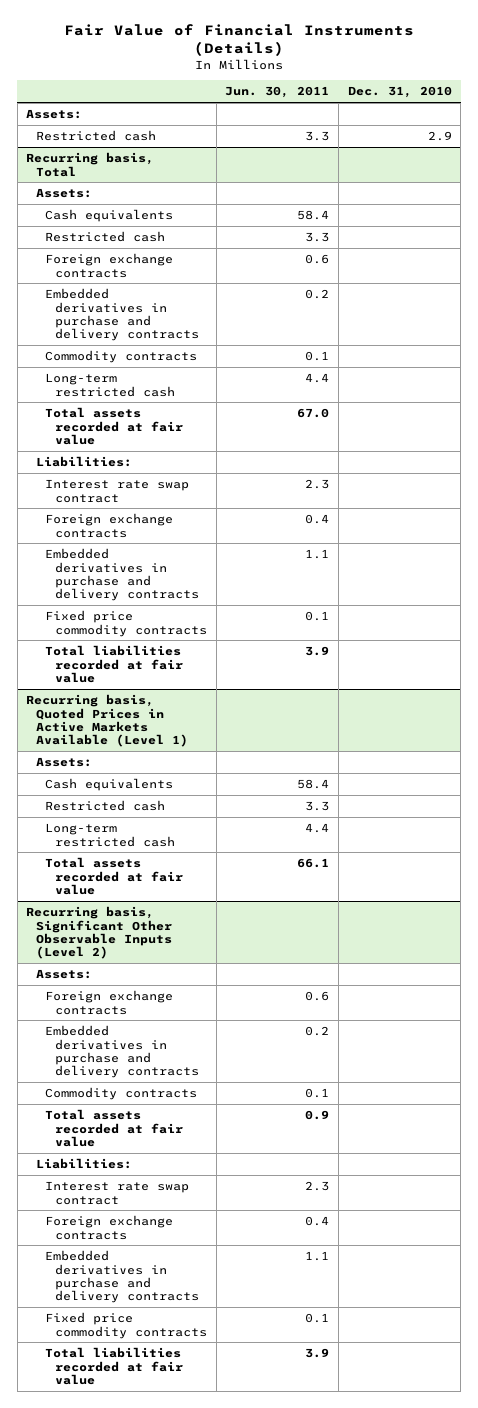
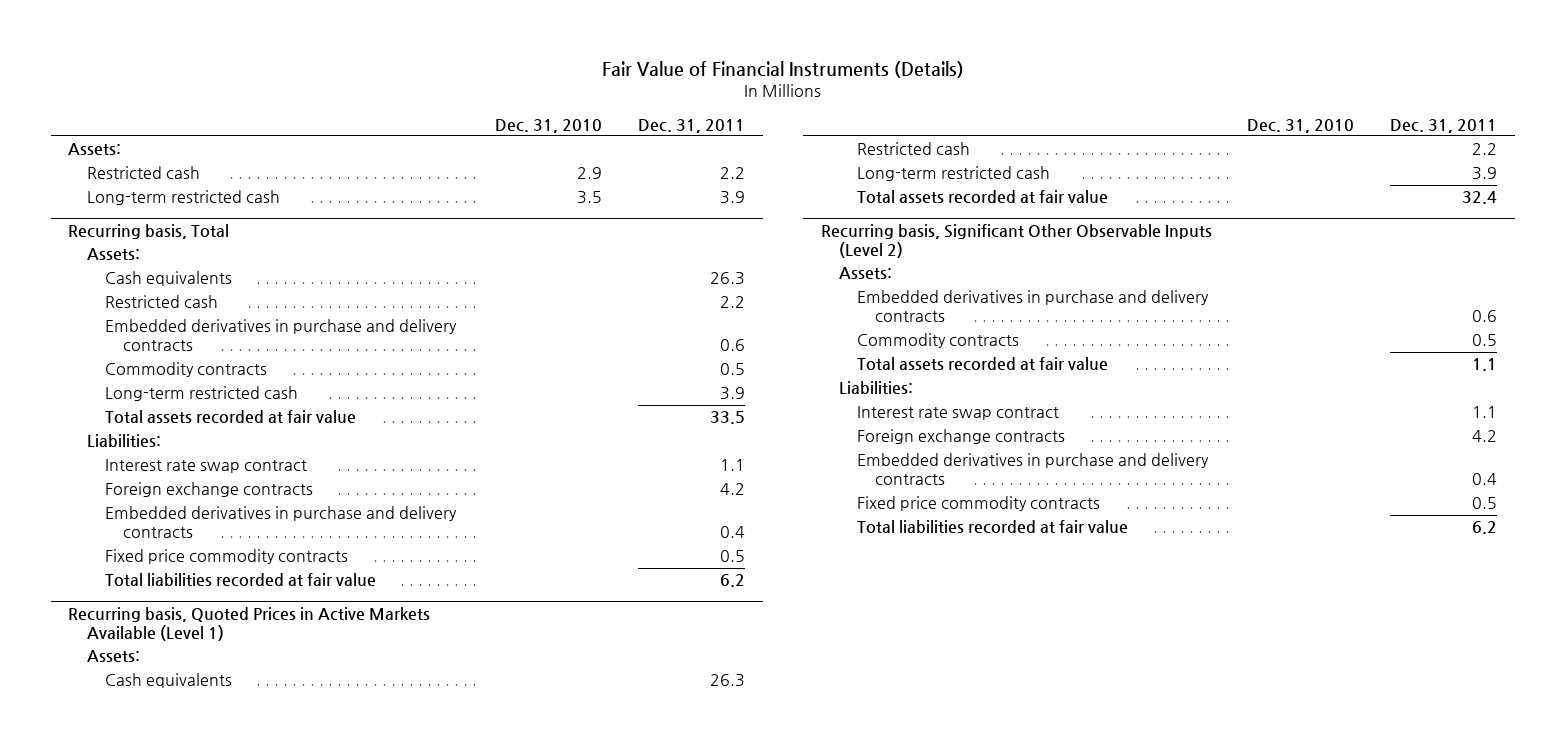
[225,86,330,99] Jun. 30, 2011 -> none
none -> [638,118,746,133] Dec. 31, 2011
none -> [86,190,280,206] Long-term restricted cash
[45,253,174,278] Foreign exchange contracts -> none
[45,990,174,1015] Foreign exchange contracts -> none

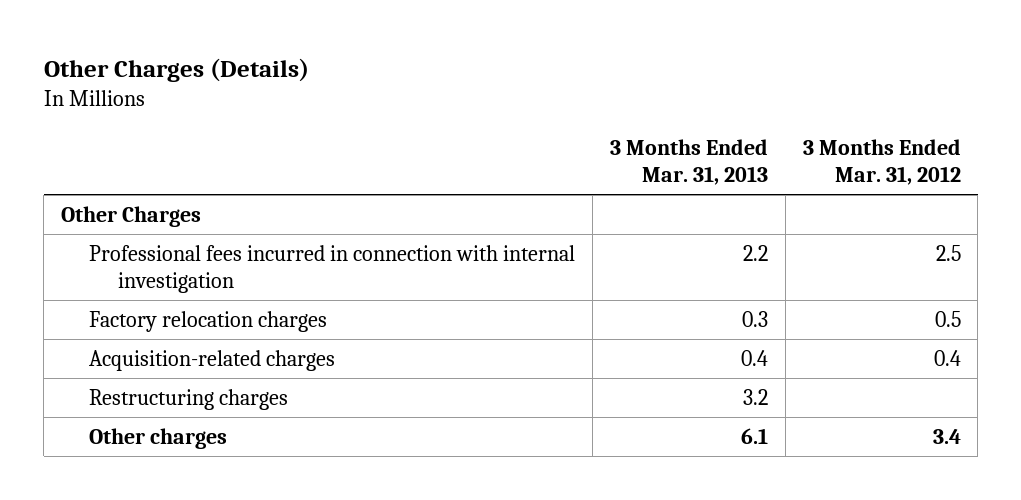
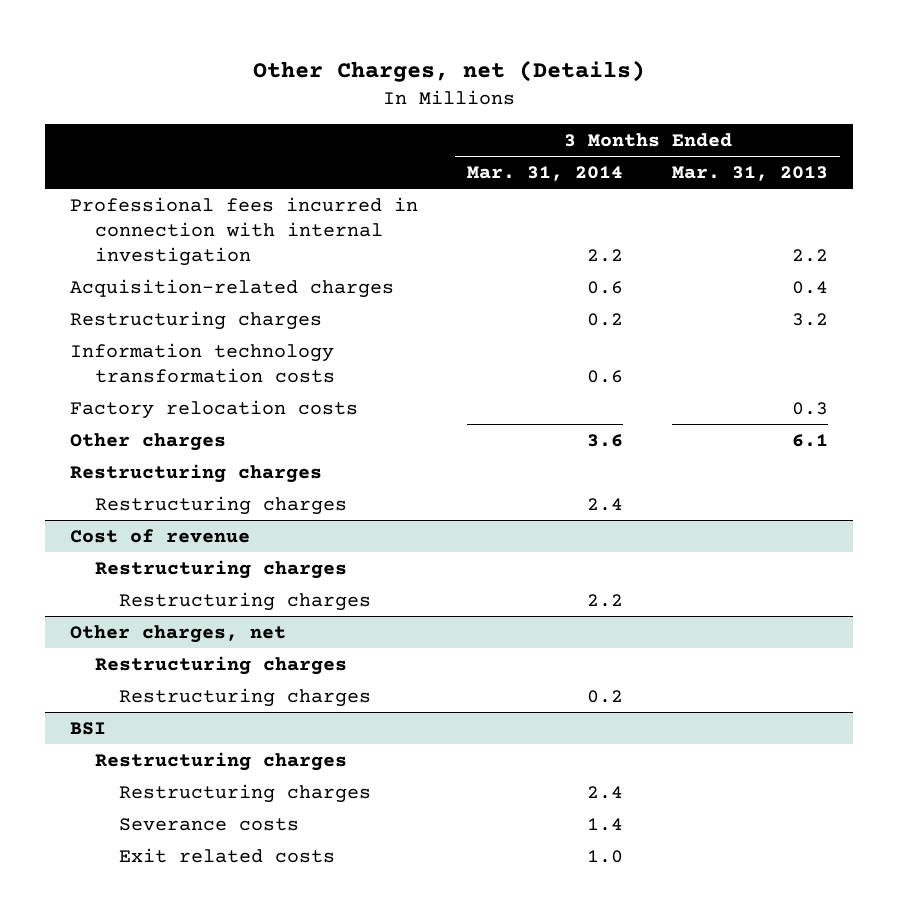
[43,58,309,83] Other Charges (Details) -> [253,59,646,82] Other Charges, net (Details)
[802,138,961,186] 3 Months Ended Mar. 31, 2012 -> none
none -> [467,166,624,182] Mar. 31, 2014
[60,205,201,227] Other Charges -> none
[89,310,328,332] Factory relocation charges -> none
none -> [70,342,335,383] Information technology transformation costs
none -> [70,399,359,419] Factory relocation costs
none -> [70,463,323,483] Restructuring charges
none -> [94,495,347,515] Restructuring charges
none -> [70,528,251,543] Cost of revenue
none -> [94,559,347,579] Restructuring charges
none -> [119,591,372,611] Restructuring charges
none -> [70,624,287,643] Other charges, net
none -> [94,655,347,675] Restructuring charges
none -> [119,687,372,707] Restructuring charges
none -> [70,721,107,735] BSI
none -> [94,751,347,771] Restructuring charges
none -> [119,783,372,803] Restructuring charges
none -> [119,817,300,831] Severance costs
none -> [119,847,336,863] Exit related costs

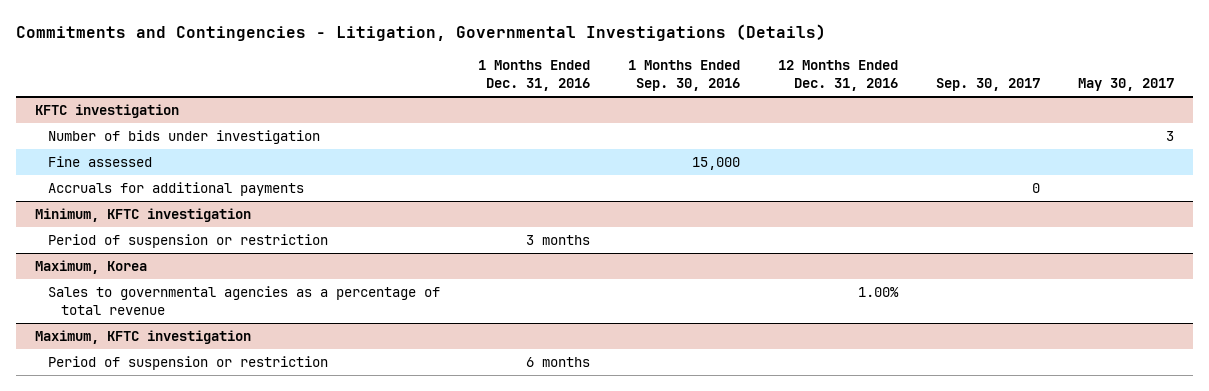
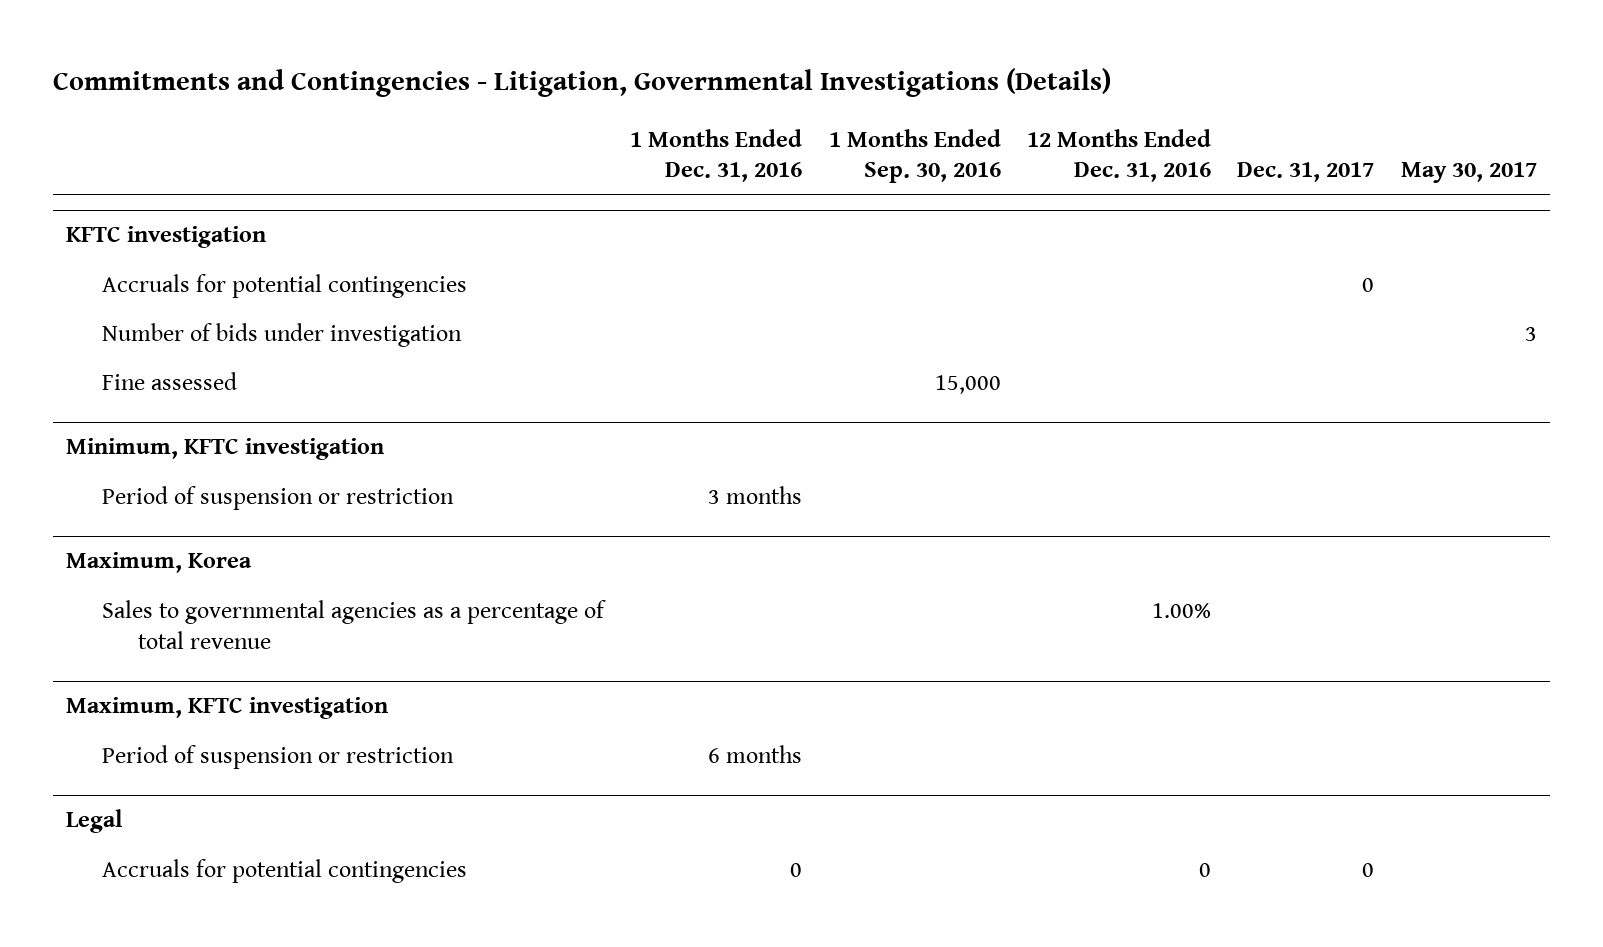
[935,78,1040,92] Sep. 30, 2017 -> none
none -> [1237,161,1375,182] Dec. 31, 2017
none -> [102,274,468,299] Accruals for potential contingencies
[48,181,305,196] Accruals for additional payments -> none
none -> [66,809,124,834] Legal
none -> [102,859,468,884] Accruals for potential contingencies

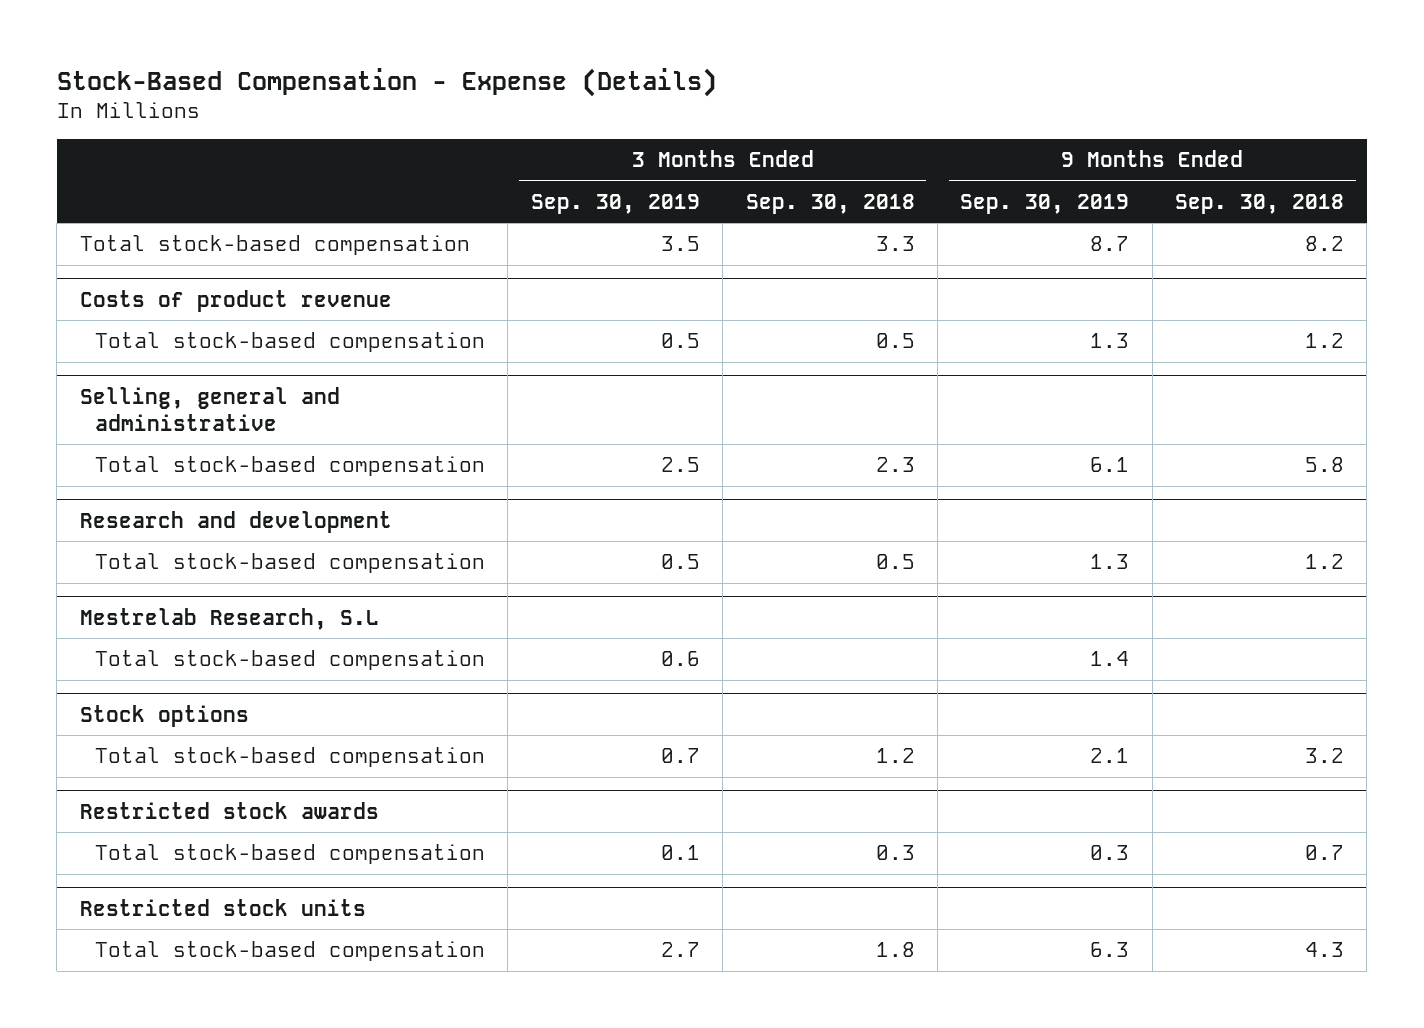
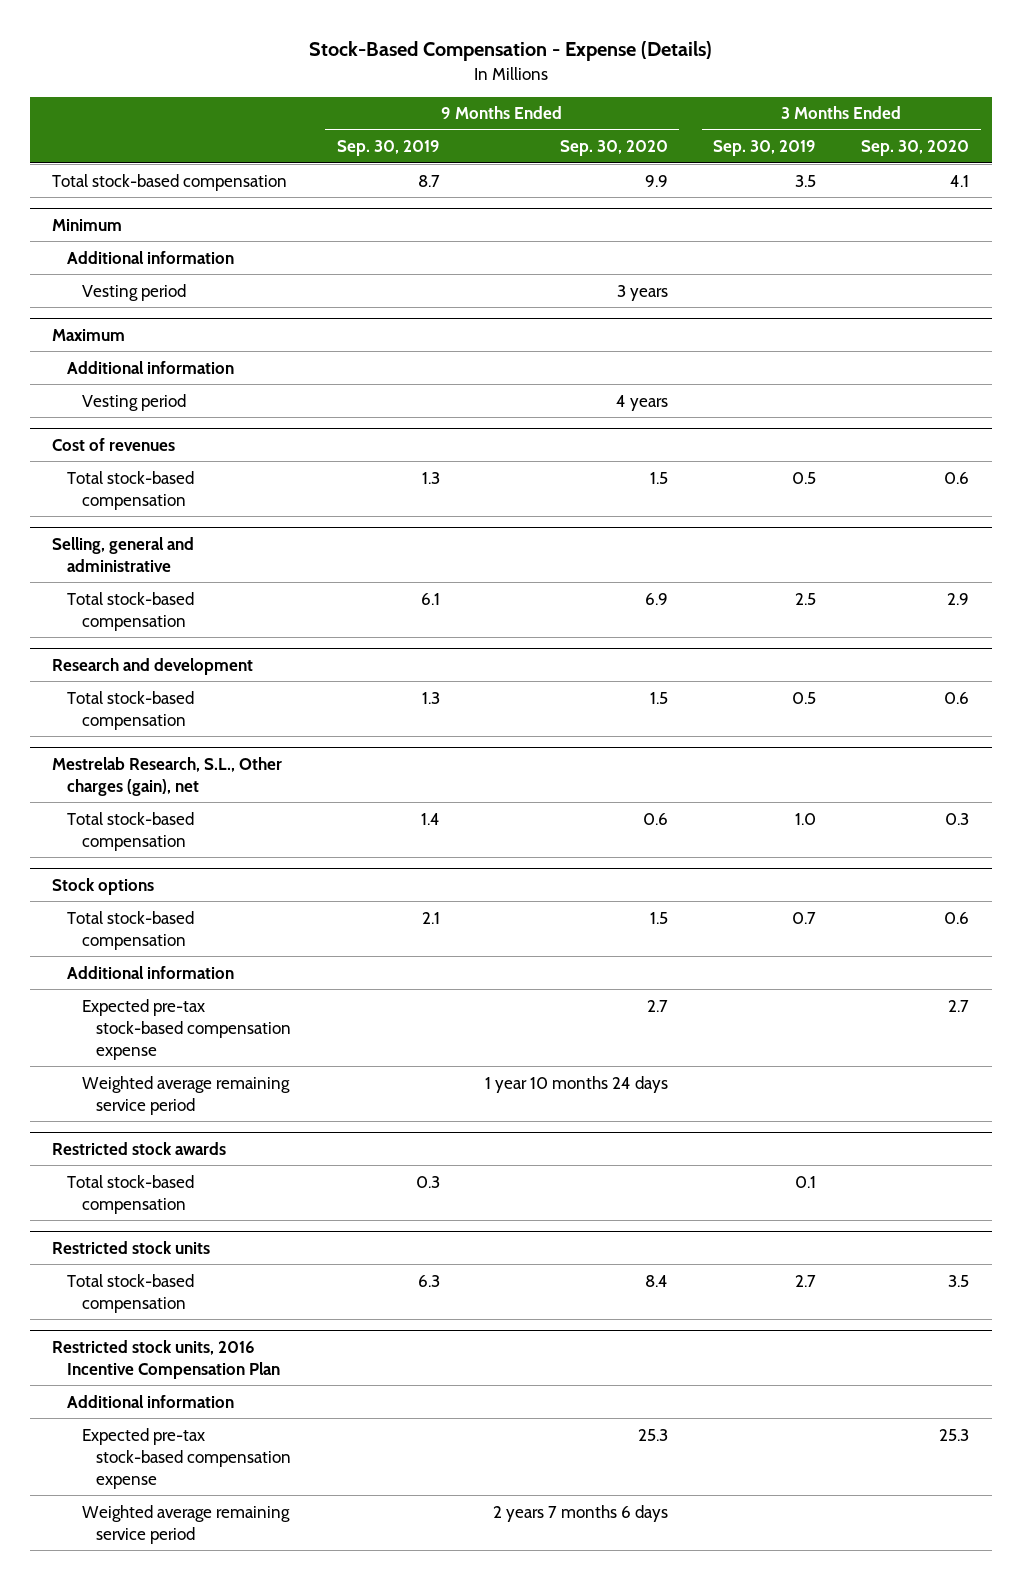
[745,194,915,215] Sep. 30, 2018 -> none
[1175,194,1345,215] Sep. 30, 2018 -> none
none -> [559,140,668,157] Sep. 30, 2020
none -> [861,140,970,157] Sep. 30, 2020
none -> [52,218,123,231] Minimum
none -> [66,250,234,264] Additional information
none -> [81,283,186,301] Vesting period
none -> [52,328,126,341] Maximum
none -> [66,360,234,374] Additional information
none -> [81,393,186,411] Vesting period
[79,289,392,312] Costs of product revenue -> [52,437,176,451] Cost of revenues
[79,607,379,630] Mestrelab Research, S.L -> [52,756,283,796] Mestrelab Research, S.L., Other charges (gain), net
[660,651,700,667] 0.6 -> [794,812,816,825] 1.0
none -> [66,965,234,979] Additional information
none -> [81,998,292,1060] Expected pre-tax stock-based compensation expense
none -> [81,1075,290,1115] Weighted average remaining service period
none -> [52,1339,280,1379] Restricted stock units, 2016 Incentive Compensation Plan
none -> [66,1394,234,1408] Additional information
none -> [81,1427,292,1489] Expected pre-tax stock-based compensation expense
none -> [81,1504,290,1544] Weighted average remaining service period

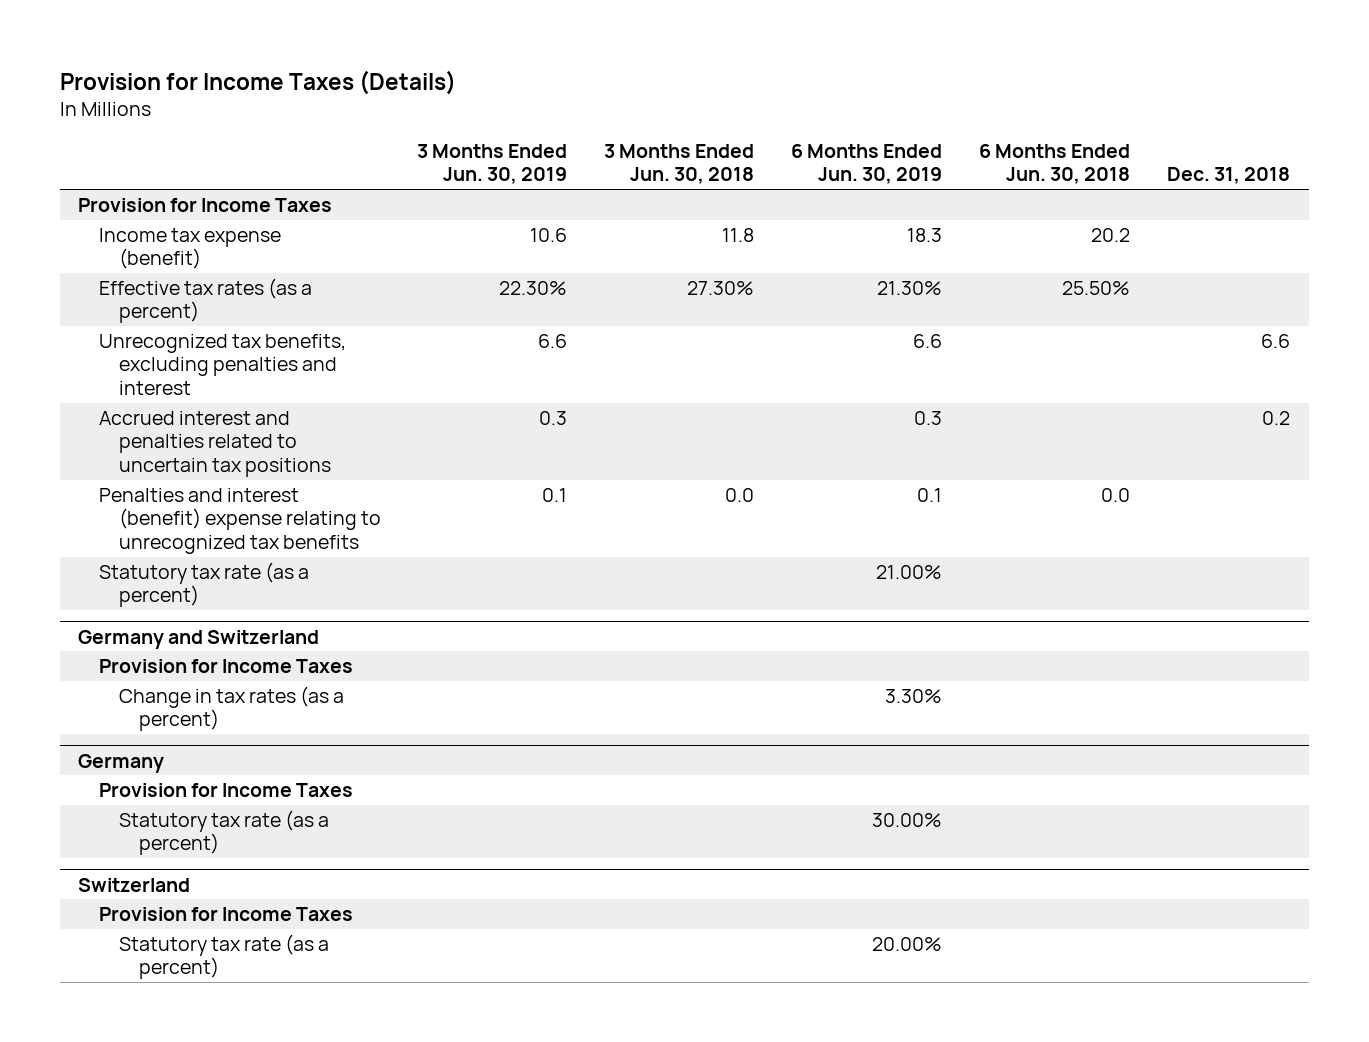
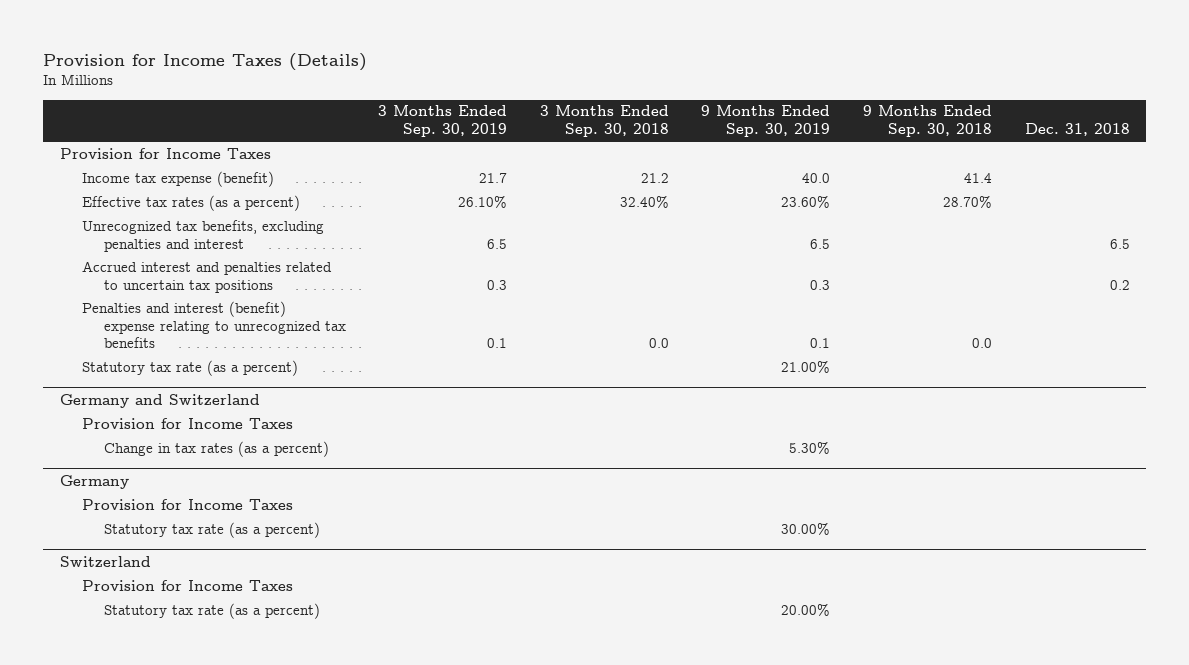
[417,143,568,185] 3 Months Ended Jun. 30, 2019 -> none
[604,143,755,185] 3 Months Ended Jun. 30, 2018 -> none
[791,143,943,185] 6 Months Ended Jun. 30, 2019 -> none
[979,143,1131,185] 6 Months Ended Jun. 30, 2018 -> none
none -> [378,105,508,138] 3 Months Ended Sep. 30, 2019
none -> [539,105,669,138] 3 Months Ended Sep. 30, 2018
none -> [701,105,831,138] 9 Months Ended Sep. 30, 2019
none -> [863,105,993,138] 9 Months Ended Sep. 30, 2018
[1261,333,1291,348] 6.6 -> [1109,238,1130,249] 6.5

